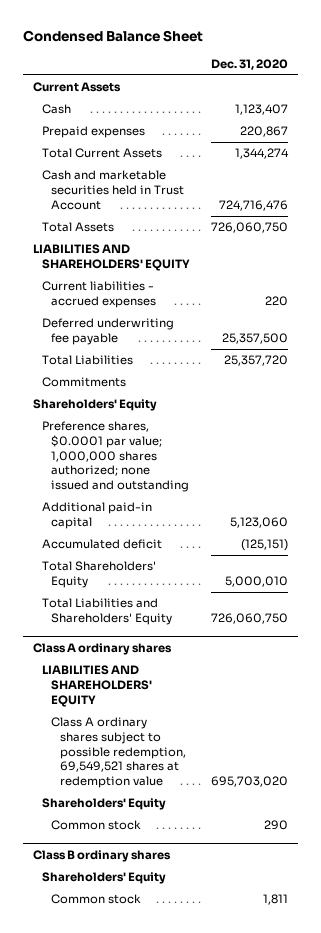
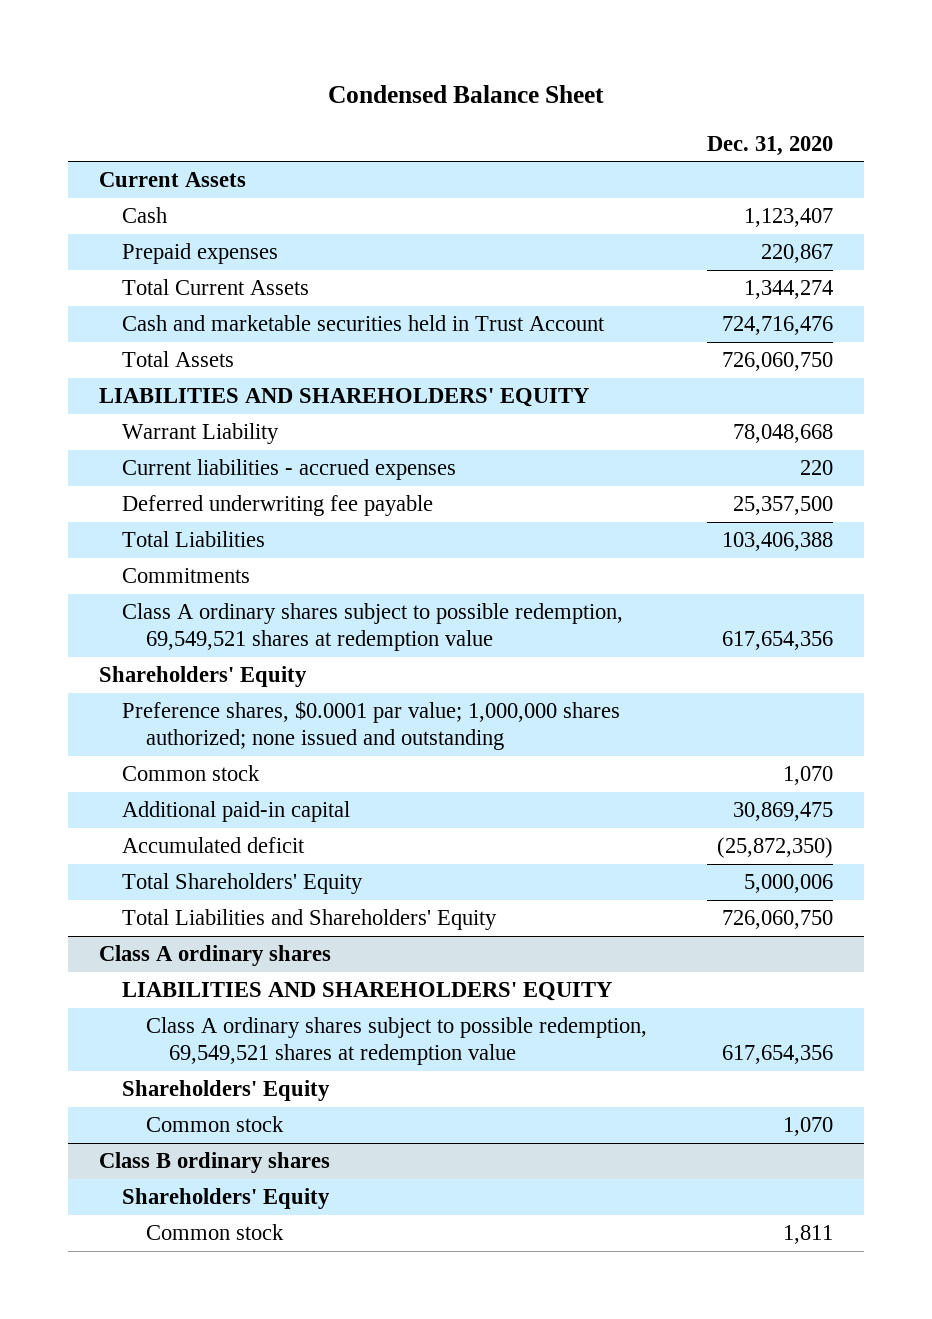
none -> [122,423,280,445] Warrant Liability
[224,355,289,367] 25,357,720 -> [722,532,834,552] 103,406,388
none -> [122,603,624,651] Class A ordinary shares subject to possible redemption, 69,549,521 shares at redemption value
none -> [122,765,261,782] Common stock
[230,516,289,528] 5,123,060 -> [733,802,834,822] 30,869,475
[241,539,289,552] (125,151) -> [717,837,834,859] (25,872,350)
[225,575,289,587] 5,000,010 -> [744,874,834,894] 5,000,006
[211,775,289,787] 695,703,020 -> [722,1044,834,1064] 617,654,356
[264,820,289,831] 290 -> [783,1117,834,1137] 1,070

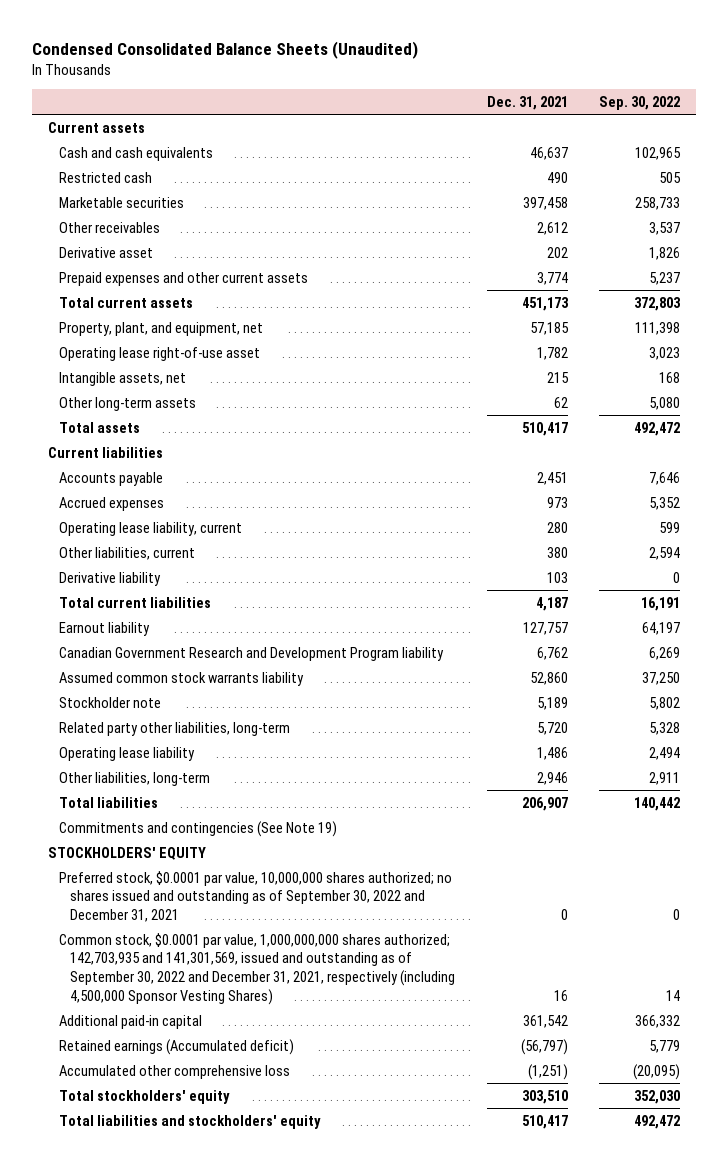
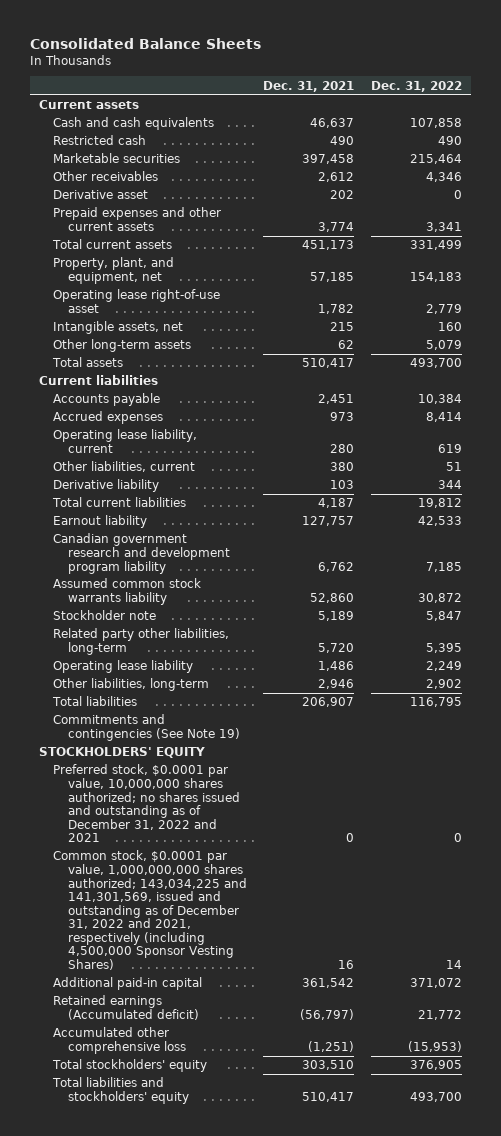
[32,41,419,60] Condensed Consolidated Balance Sheets (Unaudited) -> [30,37,262,49] Consolidated Balance Sheets
[599,96,681,111] Sep. 30, 2022 -> none
none -> [371,80,463,92] Dec. 31, 2022
[59,646,445,661] Canadian Government Research and Development Program liability -> [53,533,230,574] Canadian government research and development program liability
[59,870,453,923] Preferred stock, $0.0001 par value, 10,000,000 shares authorized; no shares issued and outstanding as of September 30, 2022 and December 31, 2021 -> [53,764,240,843] Preferred stock, $0.0001 par value, 10,000,000 shares authorized; no shares issued and outstanding as of December 31, 2022 and 2021
[59,932,455,1005] Common stock, $0.0001 par value, 1,000,000,000 shares authorized; 142,703,935 and 141,301,569, issued and outstanding as of September 30, 2022 and December 31, 2021, respectively (including 4,500,000 Sponsor Vesting Shares) -> [53,850,247,970] Common stock, $0.0001 par value, 1,000,000,000 shares authorized; 143,034,225 and 141,301,569, issued and outstanding as of December 31, 2022 and 2021, respectively (including 4,500,000 Sponsor Vesting Shares)

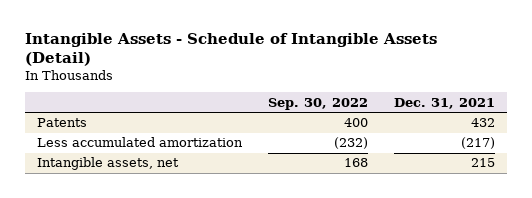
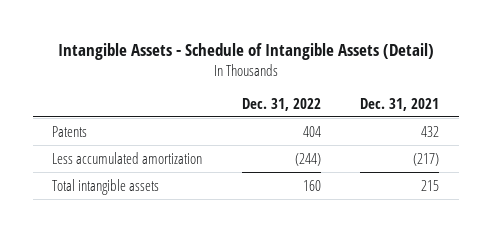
[268,97,369,110] Sep. 30, 2022 -> none
none -> [241,97,321,111] Dec. 31, 2022
[37,157,180,171] Intangible assets, net -> [52,178,160,195] Total intangible assets

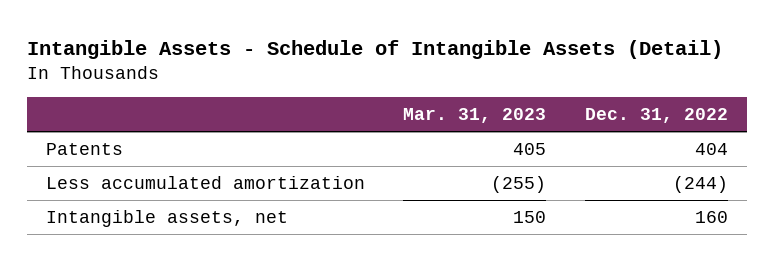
[360,97,440,111] Dec. 31, 2021 -> none
none -> [403,108,547,124] Mar. 31, 2023
[52,178,160,195] Total intangible assets -> [46,209,289,227] Intangible assets, net

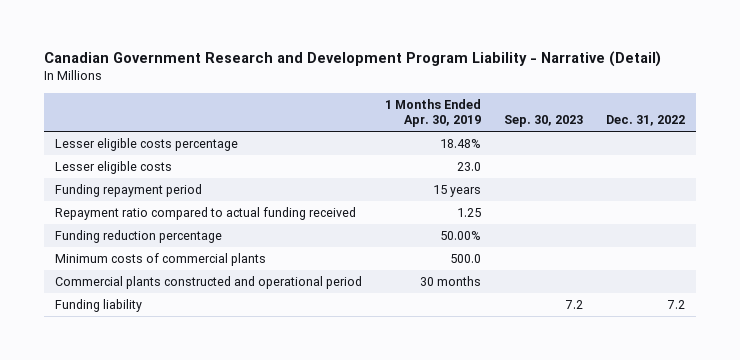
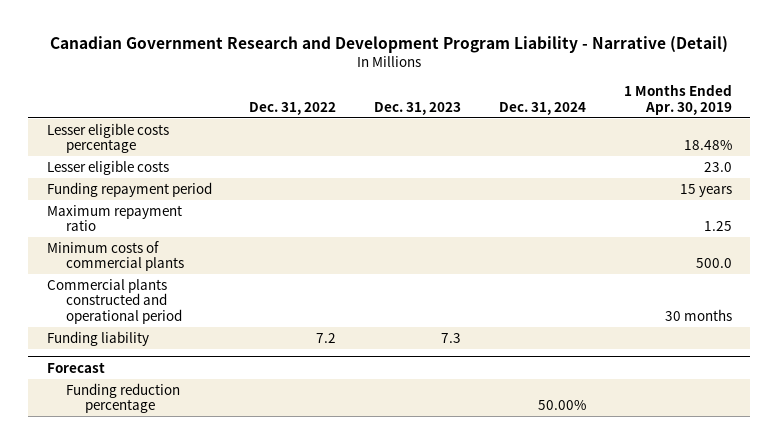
[503,115,583,128] Sep. 30, 2023 -> none
none -> [374,101,462,115] Dec. 31, 2023
none -> [498,101,586,115] Dec. 31, 2024
[55,229,223,243] Funding reduction percentage -> none
[55,206,357,220] Repayment ratio compared to actual funding received -> [46,204,182,232] Maximum repayment ratio
none -> [46,361,105,373] Forecast
none -> [65,382,180,414] Funding reduction percentage

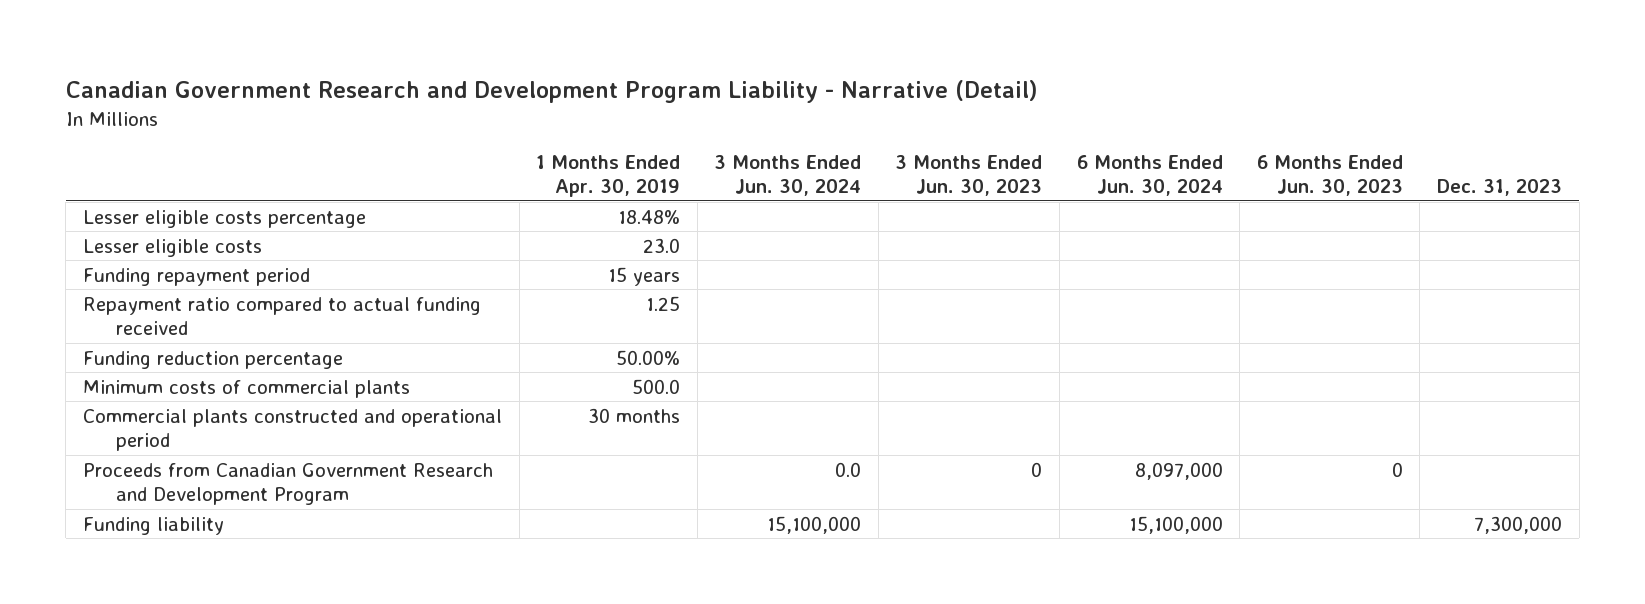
[249,101,337,115] Dec. 31, 2022 -> none
[498,101,586,115] Dec. 31, 2024 -> none
none -> [714,154,862,196] 3 Months Ended Jun. 30, 2024
none -> [895,154,1043,196] 3 Months Ended Jun. 30, 2023
none -> [1076,154,1223,196] 6 Months Ended Jun. 30, 2024
none -> [1256,154,1403,196] 6 Months Ended Jun. 30, 2023
[46,204,182,232] Maximum repayment ratio -> [82,296,481,336] Repayment ratio compared to actual funding received
none -> [82,350,343,369] Funding reduction percentage
[46,361,105,373] Forecast -> none
[65,382,180,414] Funding reduction percentage -> none
none -> [82,462,493,506] Proceeds from Canadian Government Research and Development Program
[441,332,462,343] 7.3 -> [1473,515,1562,534] 7,300,000

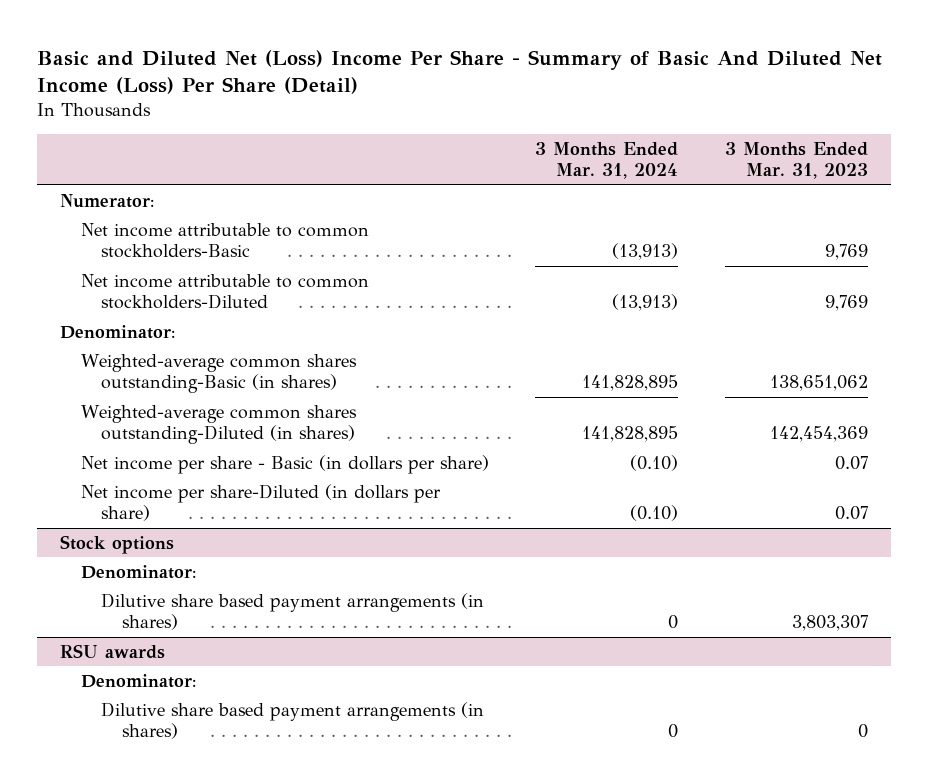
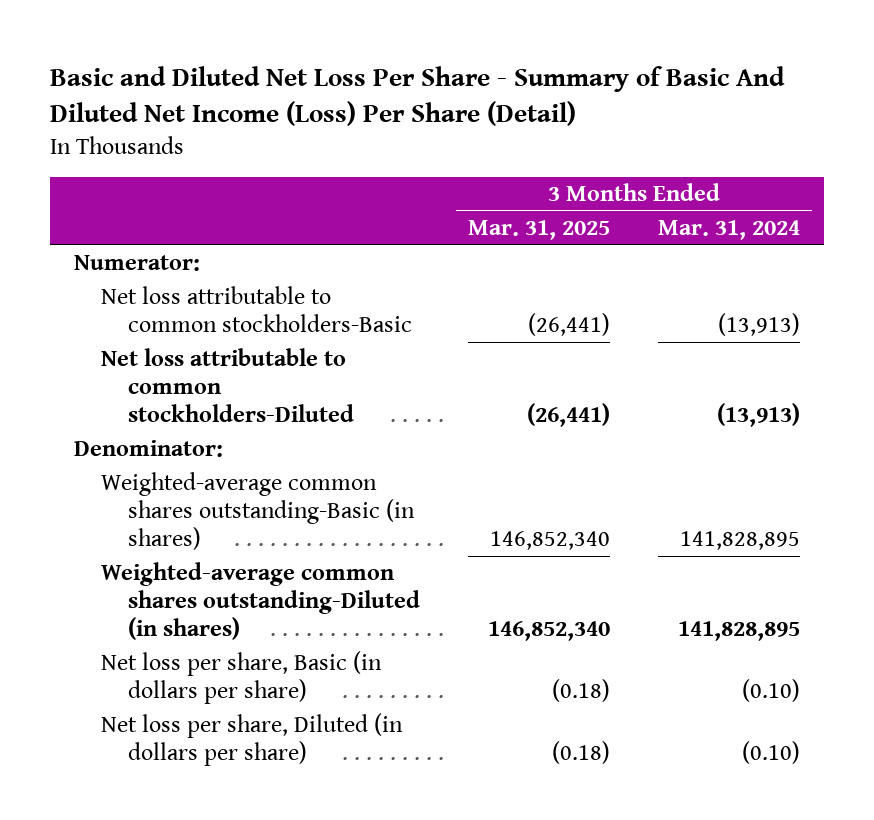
[36,49,882,95] Basic and Diluted Net (Loss) Income Per Share - Summary of Basic And Diluted Net Income (Loss) Per Share (Detail) -> [49,66,785,127] Basic and Diluted Net Loss Per Share - Summary of Basic And Diluted Net Income (Loss) Per Share (Detail)
[725,141,869,180] 3 Months Ended Mar. 31, 2023 -> none
none -> [468,220,611,241] Mar. 31, 2025
[80,222,369,259] Net income attributable to common stockholders-Basic -> [101,286,413,333] Net loss attributable to common stockholders-Basic
[80,273,369,310] Net income attributable to common stockholders-Diluted -> [101,348,355,423] Net loss attributable to common stockholders-Diluted
[60,534,175,554] Stock options -> none
[80,564,196,579] Denominator: -> none
[101,592,485,631] Dilutive share based payment arrangements (in shares) -> none
[60,643,166,659] RSU awards -> none
[80,673,196,688] Denominator: -> none
[101,701,485,740] Dilutive share based payment arrangements (in shares) -> none
[80,454,489,474] Net income per share - Basic (in dollars per share) -> [101,651,383,705] Net loss per share, Basic (in dollars per share)
[80,483,441,522] Net income per share-Diluted (in dollars per share) -> [101,713,404,767] Net loss per share, Diluted (in dollars per share)

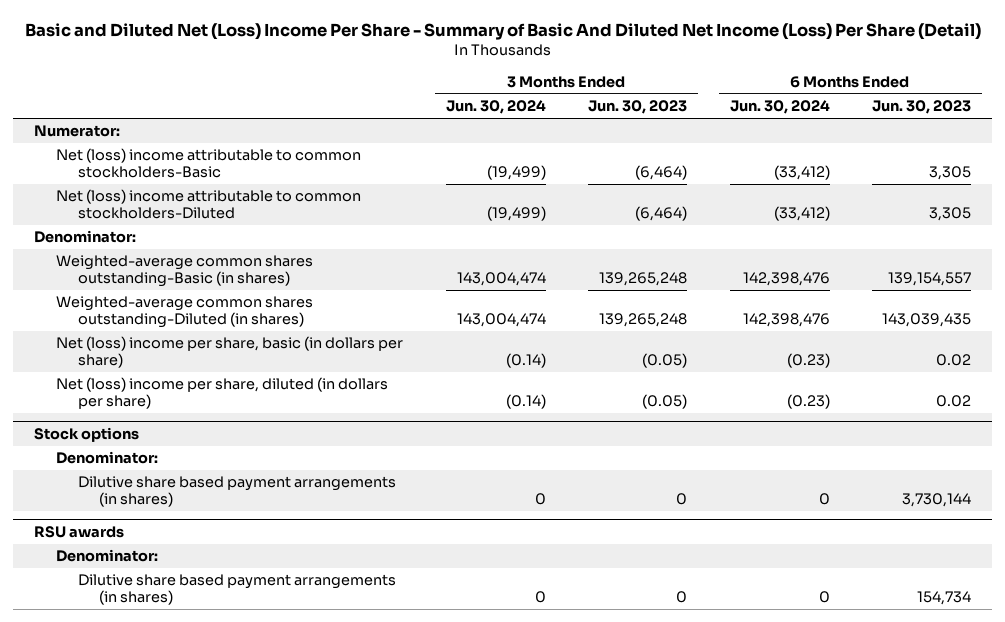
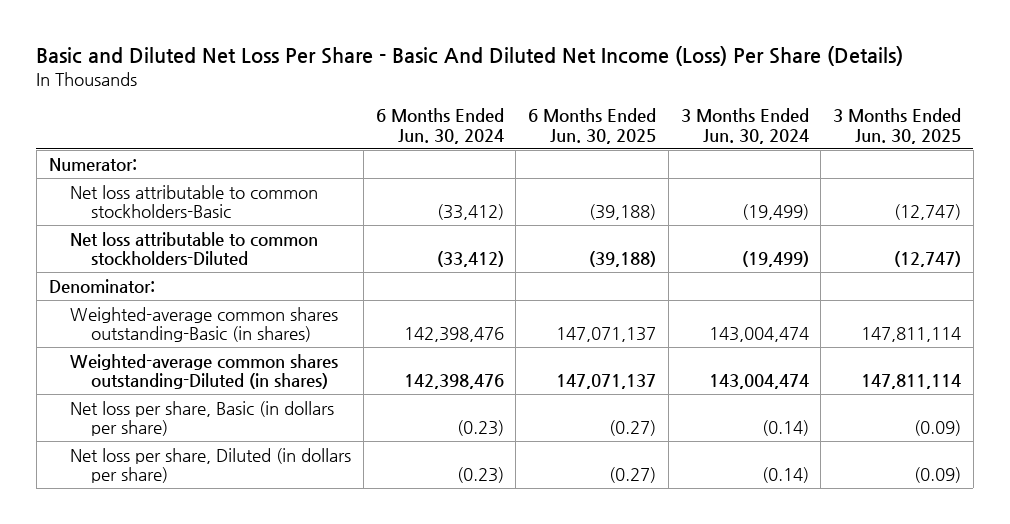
[24,22,981,40] Basic and Diluted Net (Loss) Income Per Share - Summary of Basic And Diluted Net Income (Loss) Per Share (Detail) -> [36,46,904,67] Basic and Diluted Net Loss Per Share - Basic And Diluted Net Income (Loss) Per Share (Details)
[588,100,688,115] Jun. 30, 2023 -> none
[871,100,971,115] Jun. 30, 2023 -> none
none -> [528,108,657,144] 6 Months Ended Jun. 30, 2025
none -> [833,108,962,144] 3 Months Ended Jun. 30, 2025
[56,148,362,179] Net (loss) income attributable to common stockholders-Basic -> [69,184,318,218] Net loss attributable to common stockholders-Basic
[56,189,362,220] Net (loss) income attributable to common stockholders-Diluted -> [69,231,318,266] Net loss attributable to common stockholders-Diluted
[34,426,140,442] Stock options -> none
[56,451,159,465] Denominator: -> none
[77,476,396,508] Dilutive share based payment arrangements (in shares) -> none
[34,525,125,538] RSU awards -> none
[56,549,159,563] Denominator: -> none
[77,574,396,606] Dilutive share based payment arrangements (in shares) -> none
[56,336,404,369] Net (loss) income per share, basic (in dollars per share) -> [69,400,334,436] Net loss per share, Basic (in dollars per share)
[56,377,389,410] Net (loss) income per share, diluted (in dollars per share) -> [69,447,351,483] Net loss per share, Diluted (in dollars per share)

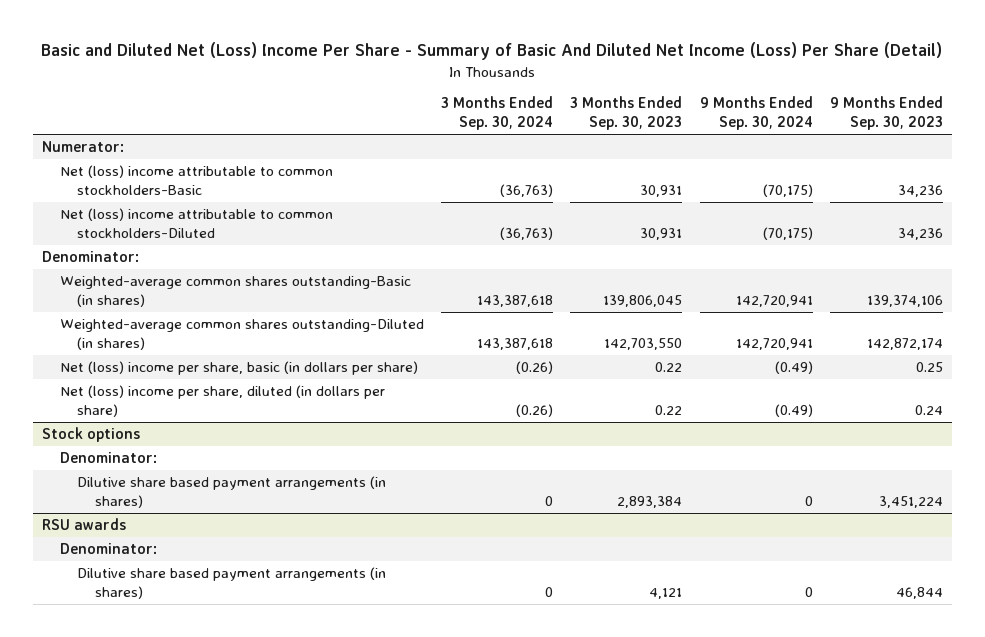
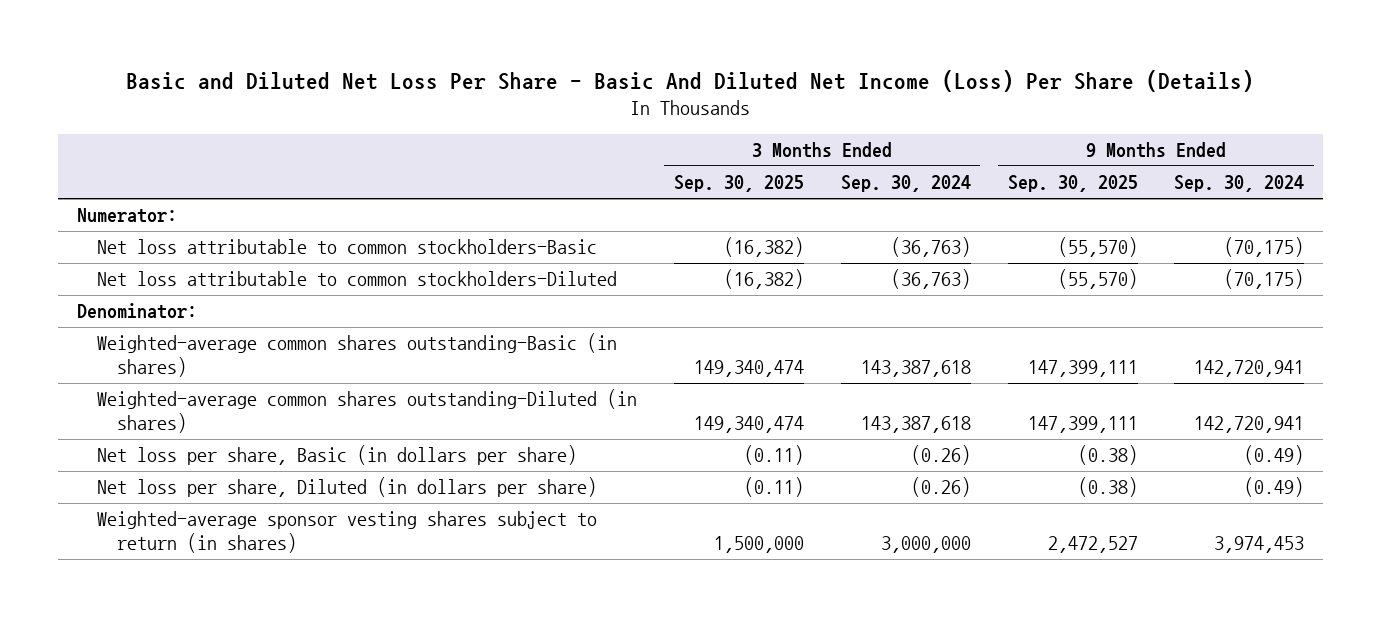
[41,42,943,61] Basic and Diluted Net (Loss) Income Per Share - Summary of Basic And Diluted Net Income (Loss) Per Share (Detail) -> [126,70,1255,93] Basic and Diluted Net Loss Per Share - Basic And Diluted Net Income (Loss) Per Share (Details)
[570,96,683,131] 3 Months Ended Sep. 30, 2023 -> none
[829,96,943,131] 9 Months Ended Sep. 30, 2023 -> none
none -> [673,175,804,193] Sep. 30, 2025
none -> [1007,175,1138,193] Sep. 30, 2025
[59,164,333,195] Net (loss) income attributable to common stockholders-Basic -> [96,239,597,255] Net loss attributable to common stockholders-Basic
[59,207,333,238] Net (loss) income attributable to common stockholders-Diluted -> [96,271,617,287] Net loss attributable to common stockholders-Diluted
[41,426,140,442] Stock options -> none
[59,451,157,463] Denominator: -> none
[77,475,387,508] Dilutive share based payment arrangements (in shares) -> none
[41,517,126,530] RSU awards -> none
[59,542,157,554] Denominator: -> none
[77,566,387,599] Dilutive share based payment arrangements (in shares) -> none
[59,360,418,375] Net (loss) income per share, basic (in dollars per share) -> [96,445,577,466] Net loss per share, Basic (in dollars per share)
[59,384,385,417] Net (loss) income per share, diluted (in dollars per share) -> [96,477,597,498] Net loss per share, Diluted (in dollars per share)
none -> [96,511,597,553] Weighted-average sponsor vesting shares subject to return (in shares)

